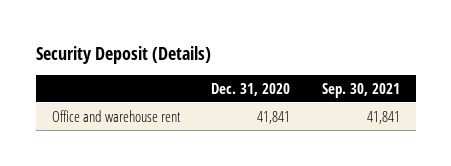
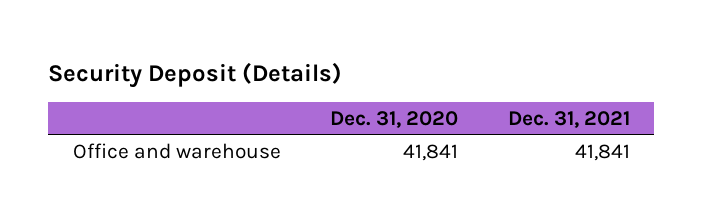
[321,82,400,98] Sep. 30, 2021 -> none
none -> [507,110,630,128] Dec. 31, 2021
[51,109,181,122] Office and warehouse rent -> [73,142,282,159] Office and warehouse

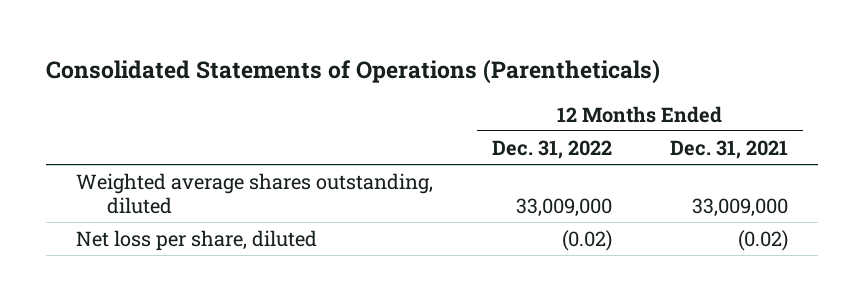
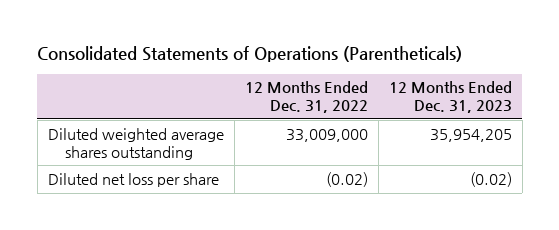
[670,139,789,159] Dec. 31, 2021 -> none
none -> [388,81,512,114] 12 Months Ended Dec. 31, 2023
[75,172,433,214] Weighted average shares outstanding, diluted -> [47,127,224,160] Diluted weighted average shares outstanding
[75,229,317,251] Net loss per share, diluted -> [47,172,219,187] Diluted net loss per share

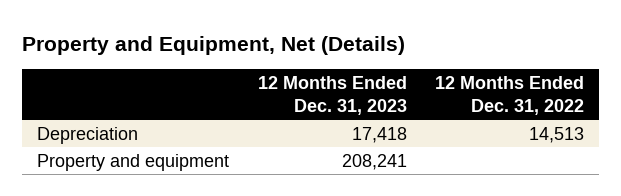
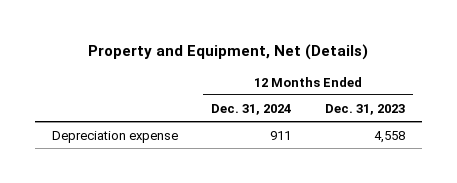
[435,75,585,115] 12 Months Ended Dec. 31, 2022 -> none
none -> [211,103,292,115] Dec. 31, 2024
[36,153,229,171] Property and equipment -> none
[36,126,138,144] Depreciation -> [51,130,178,143] Depreciation expense
[351,126,407,143] 17,418 -> [373,130,405,143] 4,558

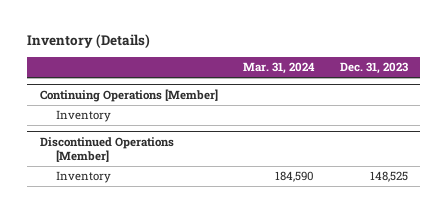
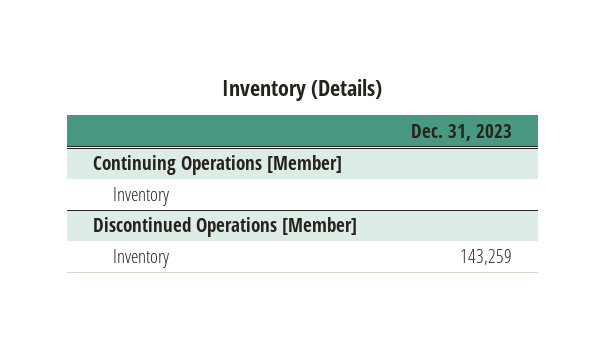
[243,62,316,75] Mar. 31, 2024 -> none
[369,171,408,183] 148,525 -> [459,249,512,266] 143,259

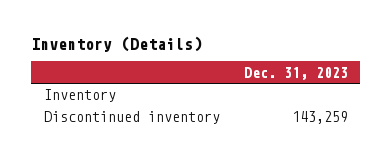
[93,155,343,176] Continuing Operations [Member] -> none
[93,217,358,238] Discontinued Operations [Member] -> none
[112,249,169,269] Inventory -> [43,111,220,125] Discontinued inventory

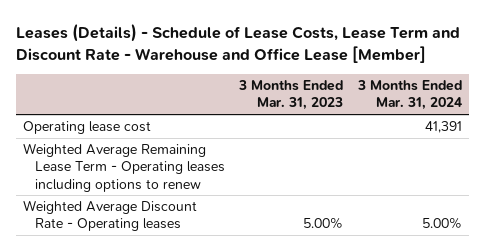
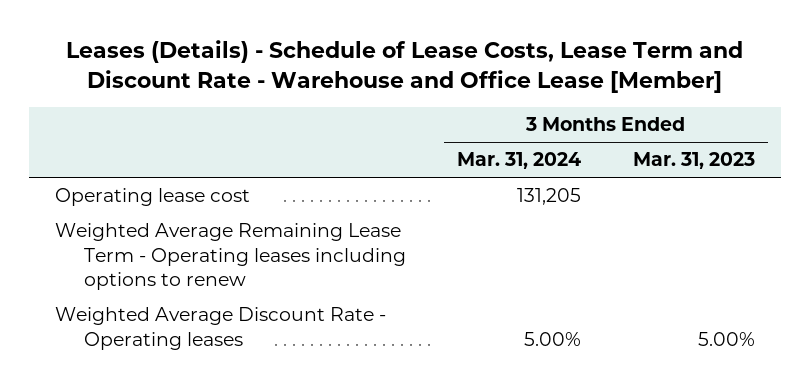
[424,121,462,134] 41,391 -> [517,188,582,206] 131,205

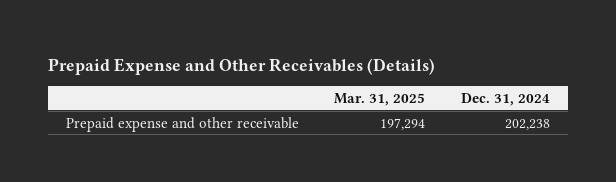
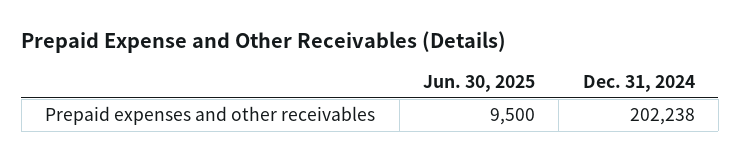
[334,92,426,106] Mar. 31, 2025 -> none
none -> [422,75,535,93] Jun. 30, 2025
[65,116,299,132] Prepaid expense and other receivable -> [45,106,376,126] Prepaid expenses and other receivables

